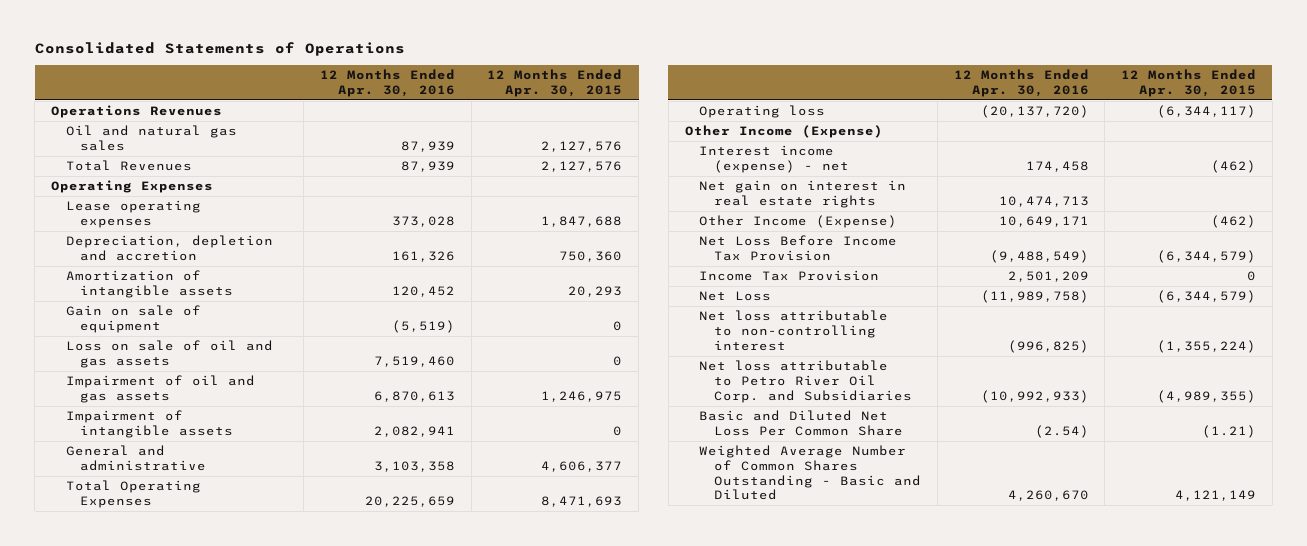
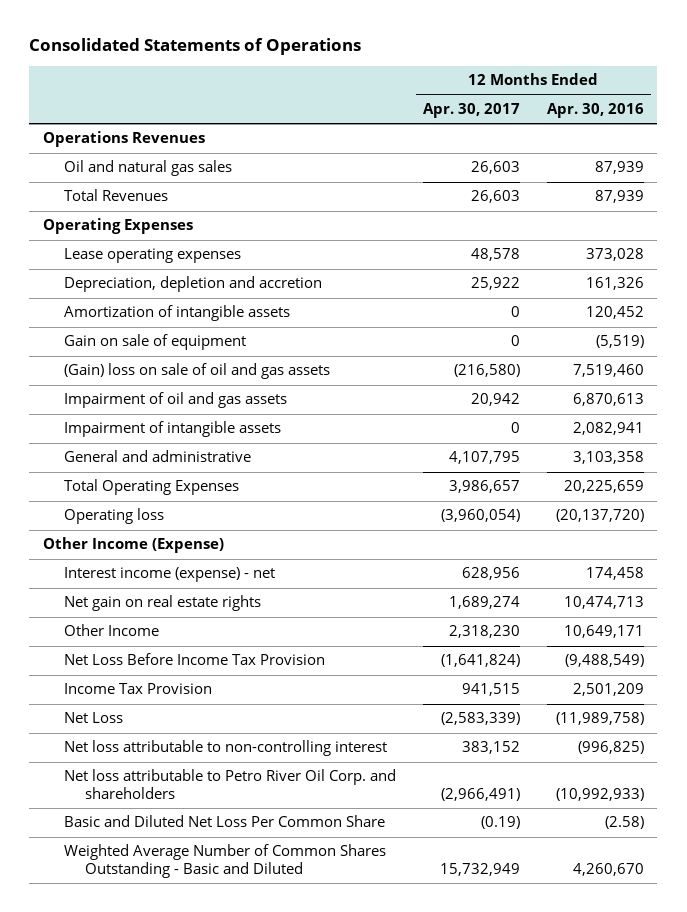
[487,69,623,98] 12 Months Ended Apr. 30, 2015 -> none
none -> [422,102,520,118] Apr. 30, 2017
[65,340,273,369] Loss on sale of oil and gas assets -> [63,363,330,380] (Gain) loss on sale of oil and gas assets
[699,180,907,209] Net gain on interest in real estate rights -> [63,595,261,612] Net gain on real estate rights
[699,215,898,229] Other Income (Expense) -> [63,624,159,637] Other Income
[699,360,912,403] Net loss attributable to Petro River Oil Corp. and Subsidiaries -> [63,769,396,799] Net loss attributable to Petro River Oil Corp. and shareholders
[1034,425,1089,439] (2.54) -> [604,816,644,830] (2.58)

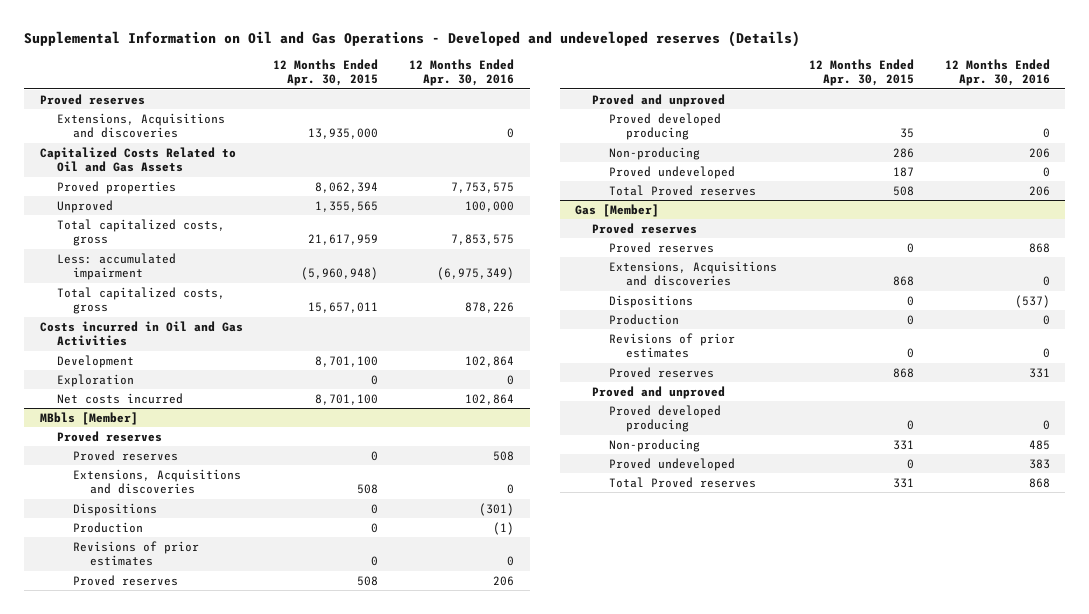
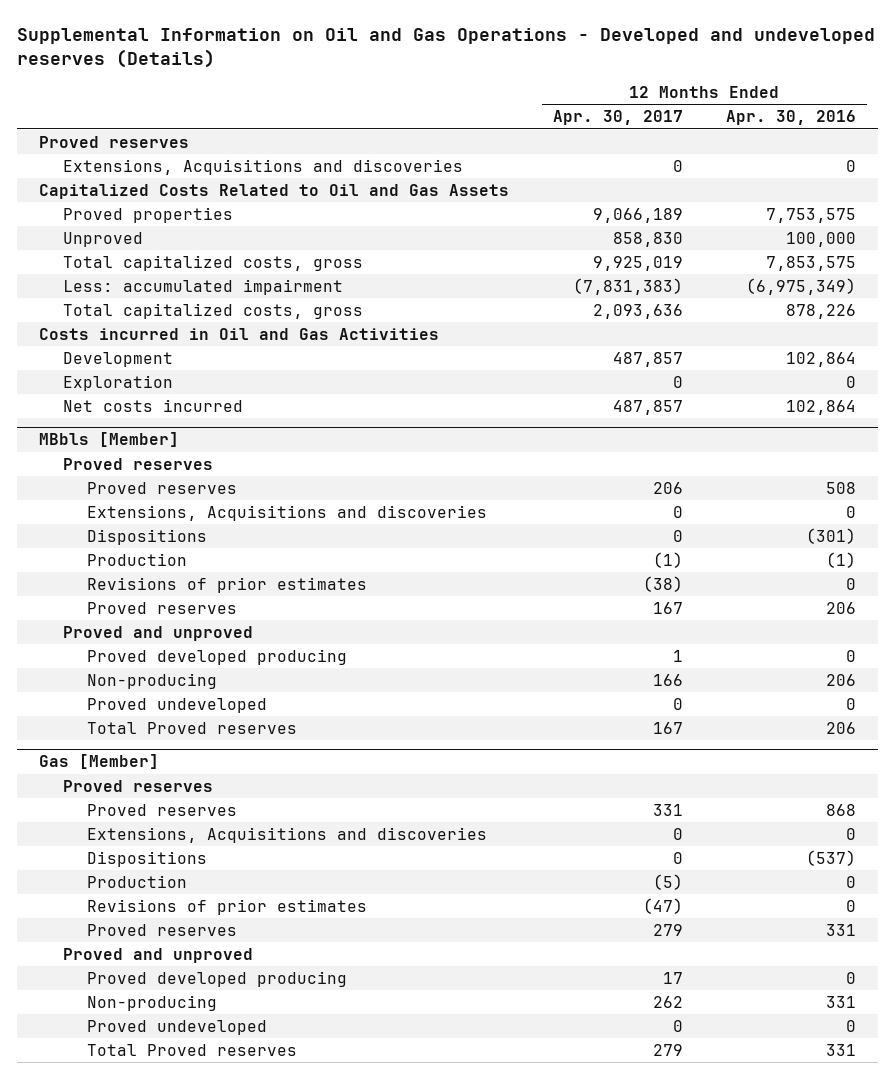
[273,58,379,87] 12 Months Ended Apr. 30, 2015 -> none
none -> [552,110,683,126] Apr. 30, 2017
[1028,439,1050,450] 485 -> [826,995,857,1008] 331
[1028,458,1050,469] 383 -> [846,1019,857,1032] 0
[1028,477,1050,488] 868 -> [826,1043,857,1056] 331

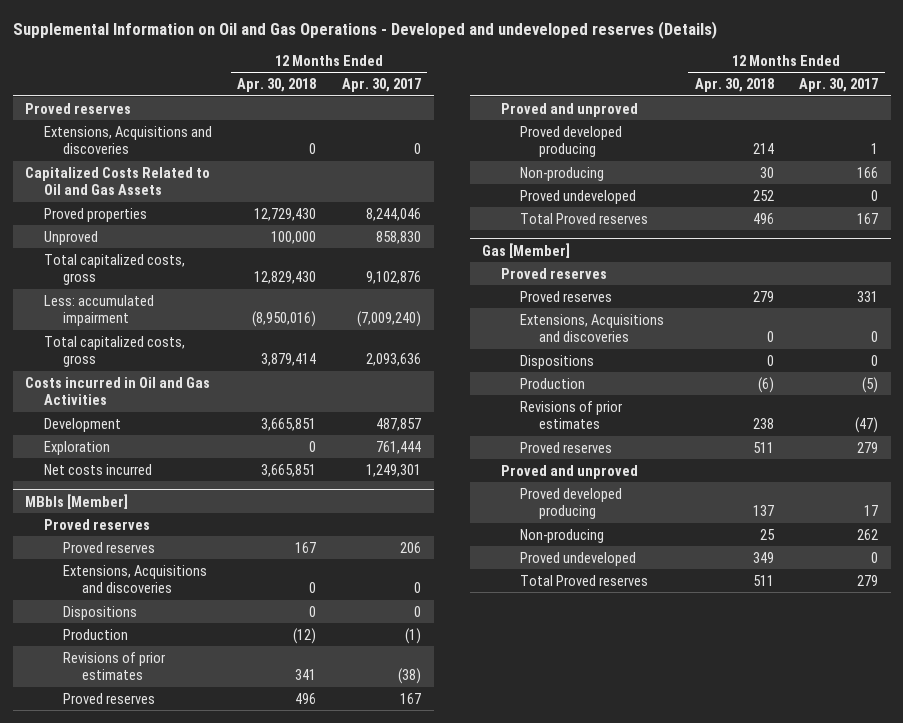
[726,110,857,126] Apr. 30, 2016 -> none
none -> [237,78,317,93] Apr. 30, 2018
[592,207,683,223] 9,066,189 -> [365,207,421,221] 8,244,046
[592,255,683,271] 9,925,019 -> [365,271,421,285] 9,102,876
[572,277,683,295] (7,831,383) -> [356,311,421,328] (7,009,240)
[672,375,683,388] 0 -> [375,440,421,454] 761,444
[612,399,683,415] 487,857 -> [365,463,421,477] 1,249,301

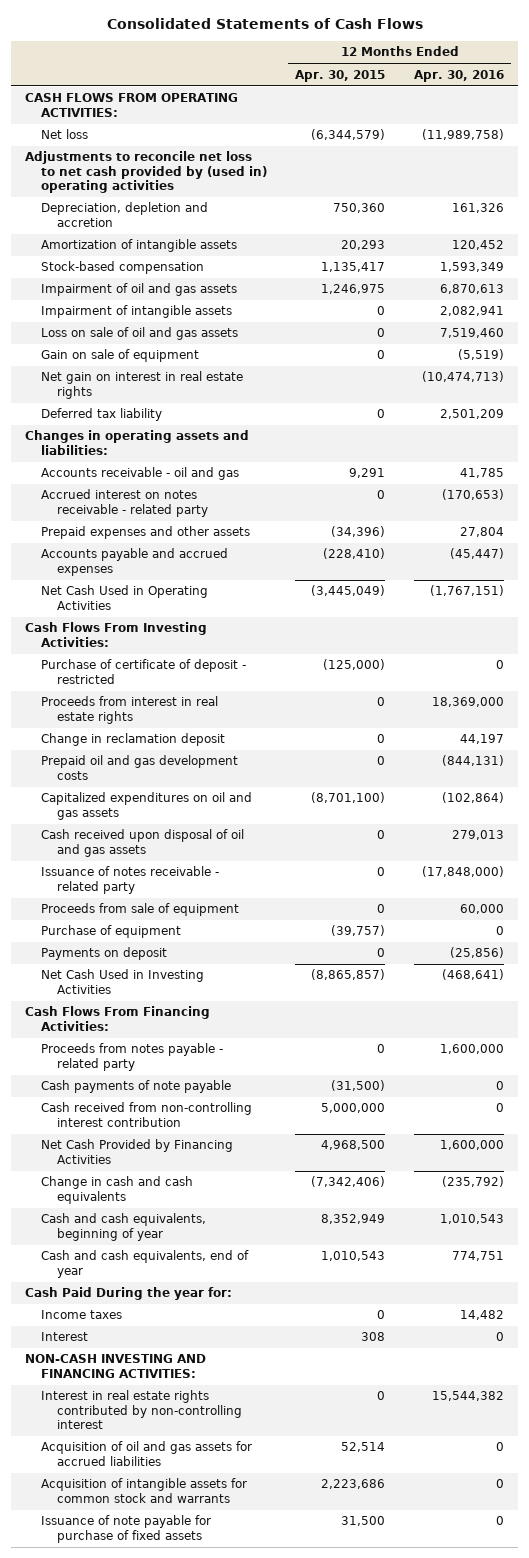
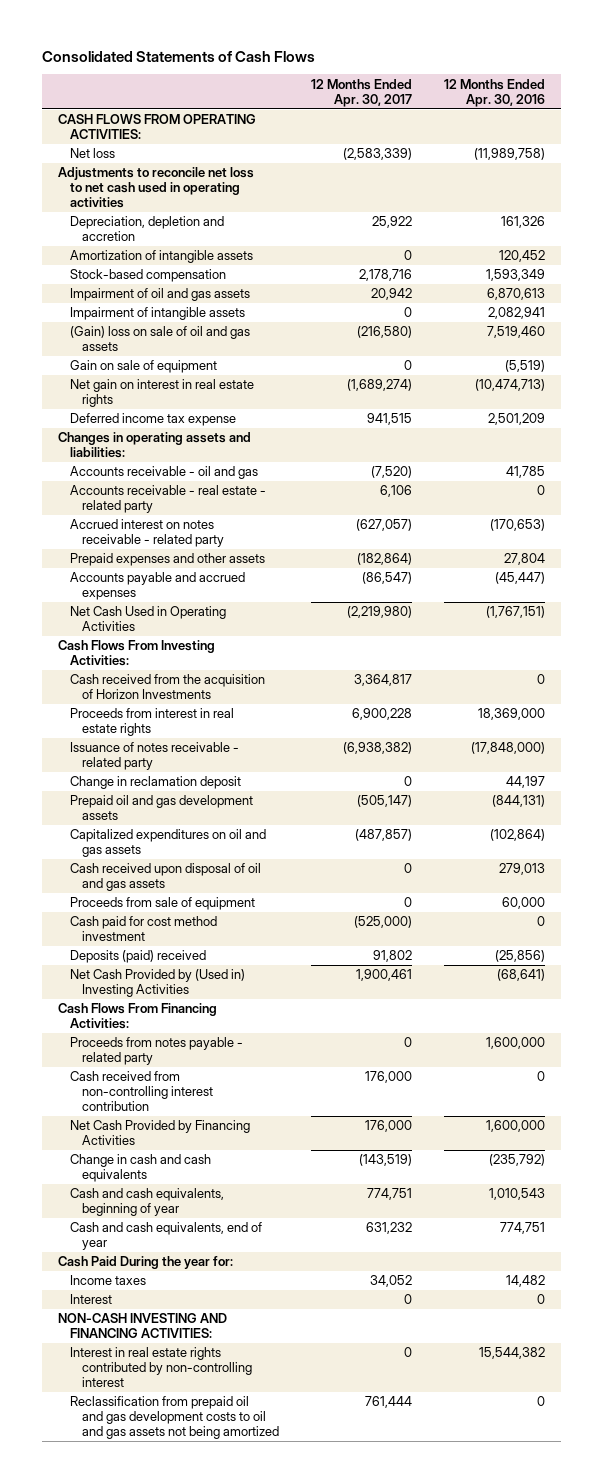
[295,69,386,82] Apr. 30, 2015 -> none
none -> [310,78,412,107] 12 Months Ended Apr. 30, 2017
[25,151,268,193] Adjustments to reconcile net loss to net cash provided by (used in) operating activities -> [57,167,254,209] Adjustments to reconcile net loss to net cash used in operating activities
[41,327,239,341] Loss on sale of oil and gas assets -> [69,326,250,352] (Gain) loss on sale of oil and gas assets
[41,408,163,422] Deferred tax liability -> [69,413,236,427] Deferred income tax expense
none -> [69,485,266,514] Accounts receivable - real estate - related party
[41,659,247,684] Purchase of certificate of deposit - restricted -> none
none -> [69,674,265,700] Cash received from the acquisition of Horizon Investments
[41,866,220,894] Issuance of notes receivable - related party -> [69,742,239,771] Issuance of notes receivable - related party
[41,755,239,780] Prepaid oil and gas development costs -> [69,795,253,821] Prepaid oil and gas development assets
[41,925,182,939] Purchase of equipment -> none
none -> [69,916,217,942] Cash paid for cost method investment
[41,947,168,961] Payments on deposit -> [69,950,206,964] Deposits (paid) received
[41,969,205,994] Net Cash Used in Investing Activities -> [69,969,245,998] Net Cash Provided by (Used in) Investing Activities
[441,969,504,981] (468,641) -> [496,969,545,982] (68,641)
[41,1080,232,1094] Cash payments of note payable -> none
[41,1441,253,1466] Acquisition of oil and gas assets for accrued liabilities -> none
[41,1478,248,1503] Acquisition of intangible assets for common stock and warrants -> none
[41,1515,212,1543] Issuance of note payable for purchase of fixed assets -> none
none -> [69,1396,279,1440] Reclassification from prepaid oil and gas development costs to oil and gas assets not being amortized

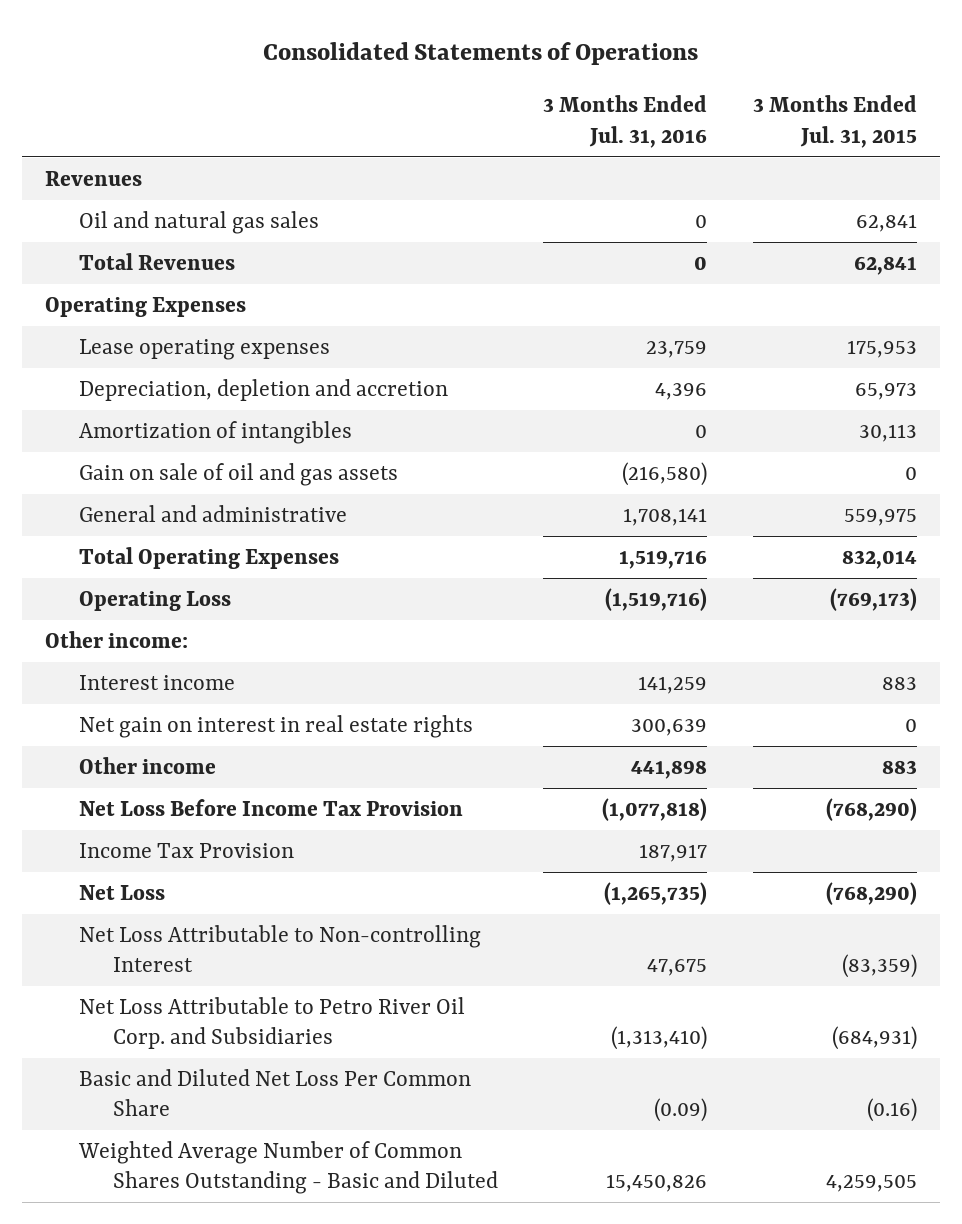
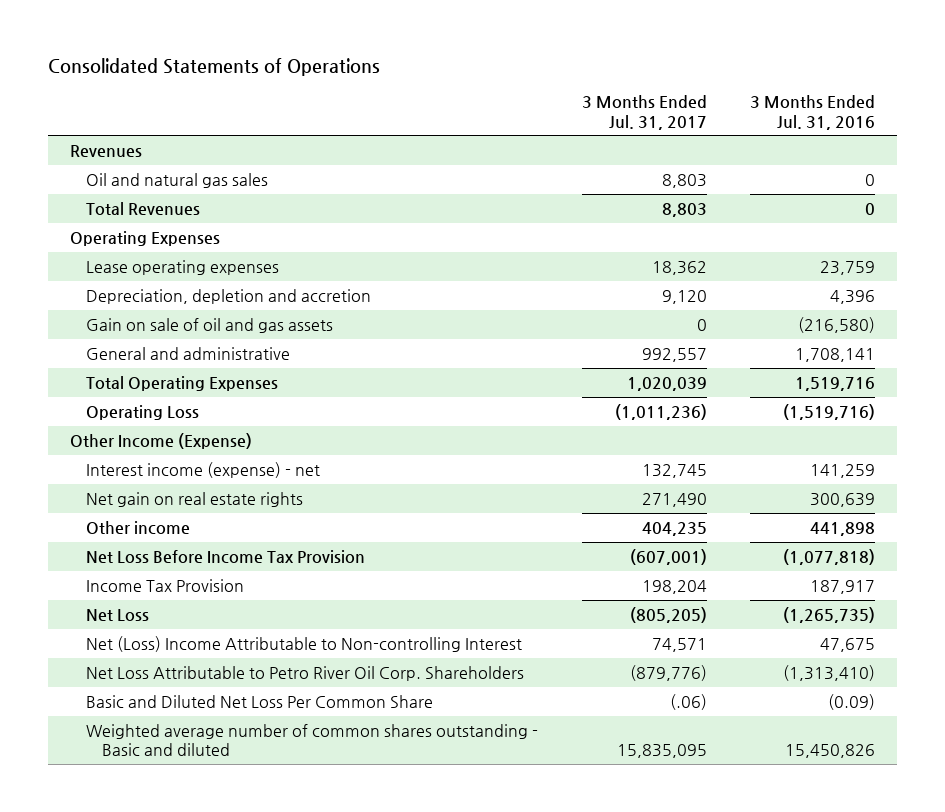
[752,95,917,148] 3 Months Ended Jul. 31, 2015 -> none
none -> [581,94,707,130] 3 Months Ended Jul. 31, 2017
[78,420,352,444] Amortization of intangibles -> none
[45,630,189,648] Other income: -> [70,432,253,449] Other Income (Expense)
[78,674,235,690] Interest income -> [86,461,321,478] Interest income (expense) - net
[78,714,473,738] Net gain on interest in real estate rights -> [86,491,304,507] Net gain on real estate rights
[78,924,481,973] Net Loss Attributable to Non-controlling Interest -> [86,635,523,652] Net (Loss) Income Attributable to Non-controlling Interest
[78,996,465,1050] Net Loss Attributable to Petro River Oil Corp. and Subsidiaries -> [86,665,525,681] Net Loss Attributable to Petro River Oil Corp. Shareholders
[77,1140,498,1195] Weighted Average Number of Common Shares Outstanding - Basic and Diluted -> [86,723,539,757] Weighted average number of common shares outstanding - Basic and diluted

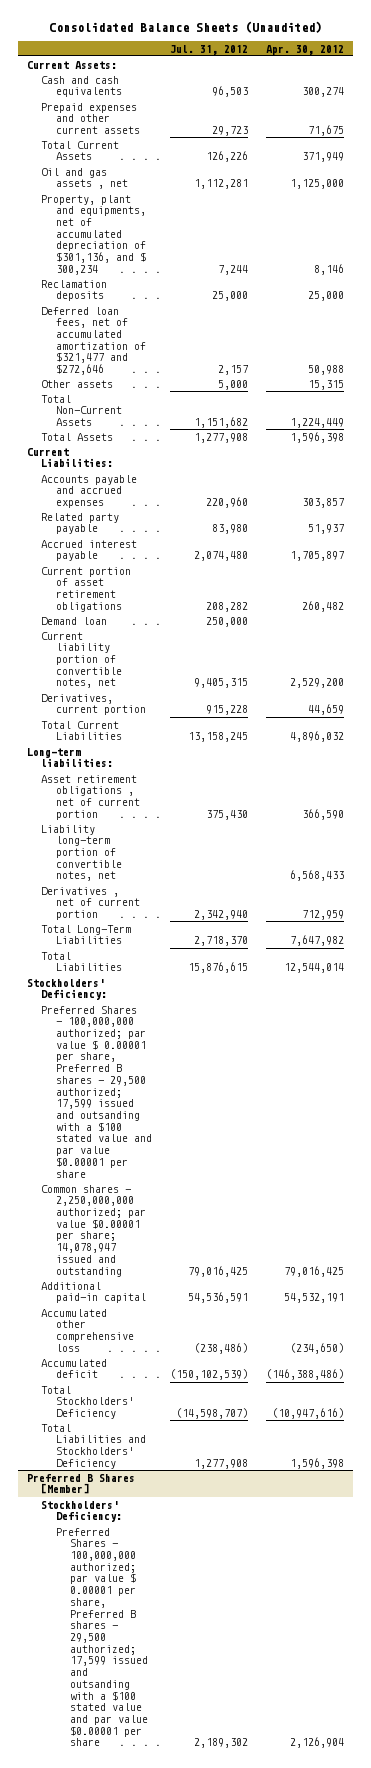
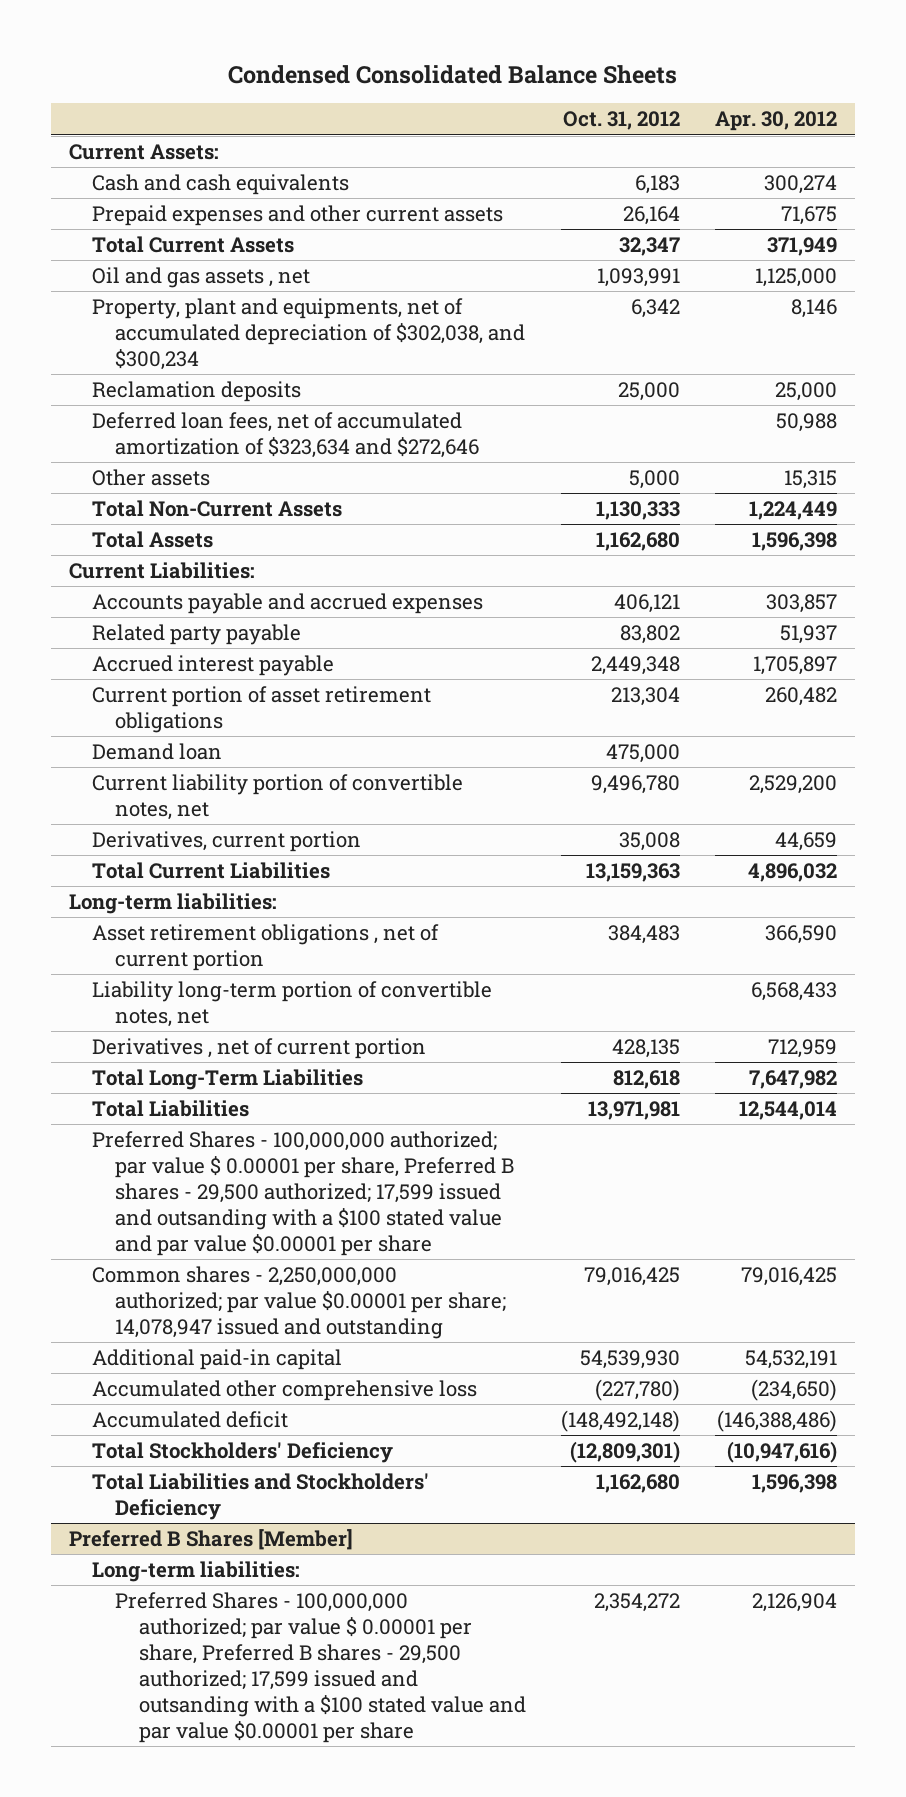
[48,21,322,34] Consolidated Balance Sheets (Unaudited) -> [228,64,678,84] Condensed Consolidated Balance Sheets
[169,44,248,55] Jul. 31, 2012 -> none
none -> [563,111,681,131] Oct. 31, 2012
[41,194,146,275] Property, plant and equipments, net of accumulated depreciation of $301,136, and $ 300,234 -> [91,298,526,370] Property, plant and equipments, net of accumulated depreciation of $302,038, and $300,234
[41,306,146,376] Deferred loan fees, net of accumulated amortization of $321,477 and $272,646 -> [91,412,480,458] Deferred loan fees, net of accumulated amortization of $323,634 and $272,646
[27,978,108,1001] Stockholders' Deficiency: -> none
[41,1500,122,1523] Stockholders' Deficiency: -> none
none -> [91,1561,300,1583] Long-term liabilities:

